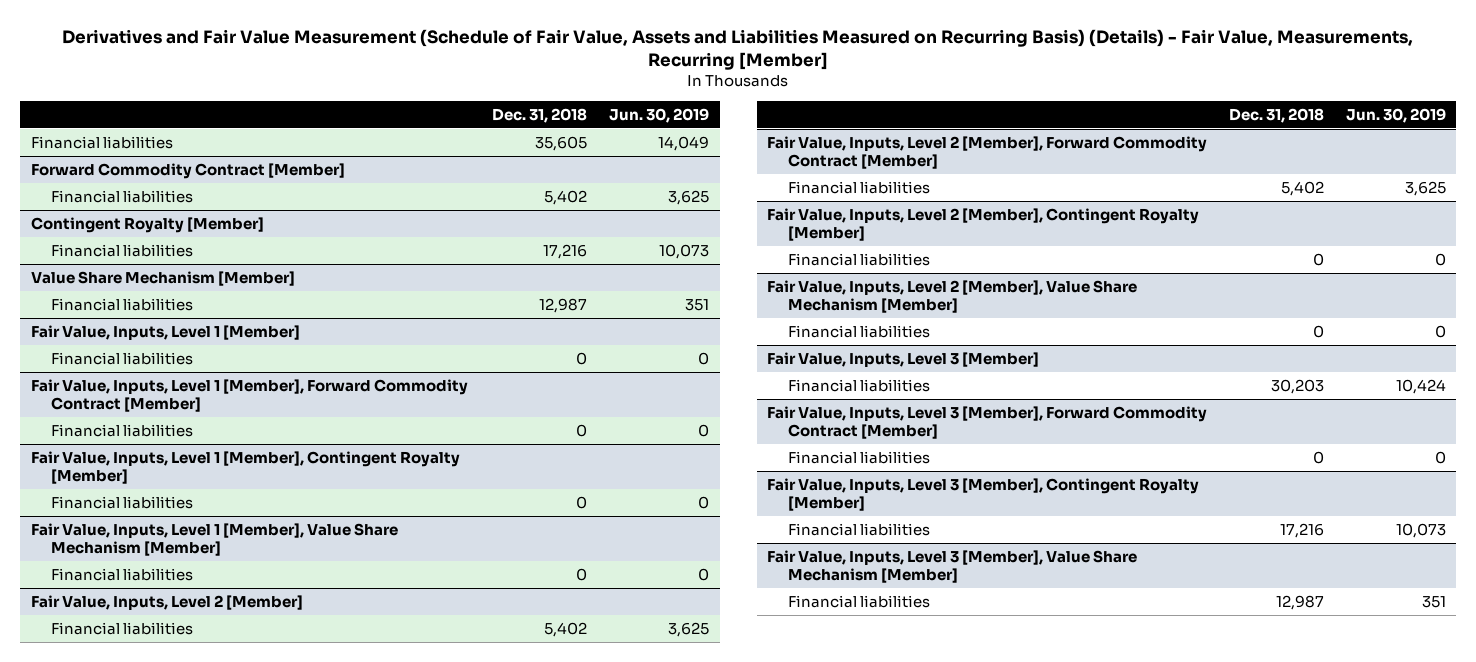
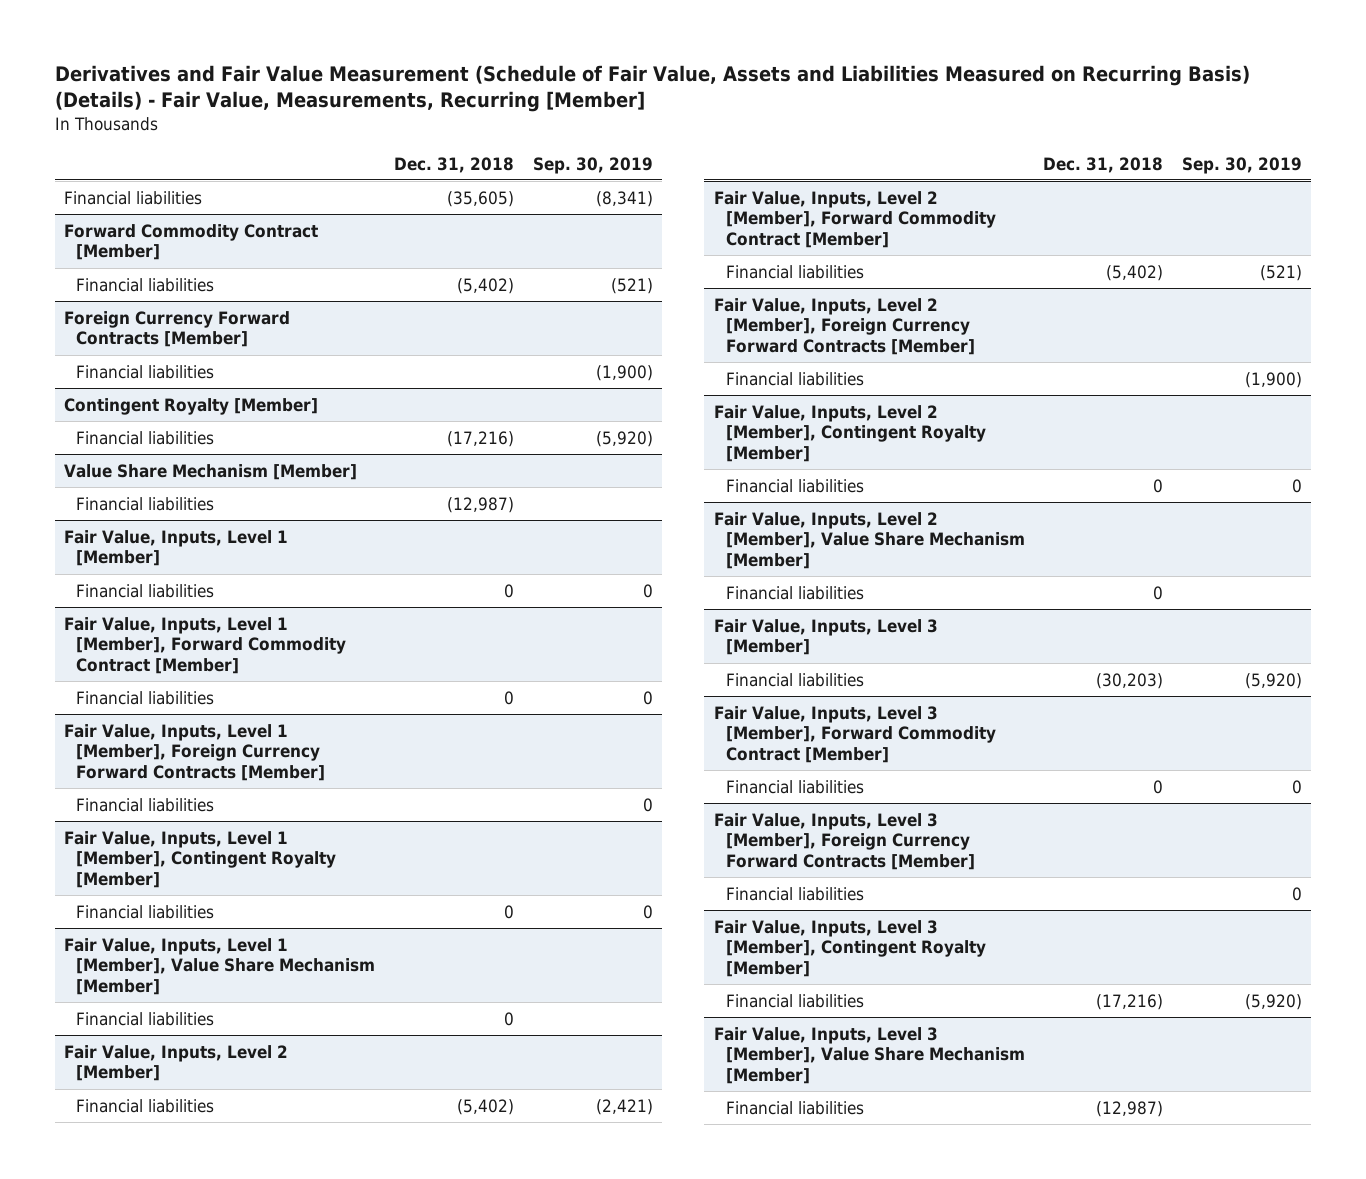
[608,107,709,123] Jun. 30, 2019 -> none
none -> [532,156,653,174] Sep. 30, 2019
[535,135,588,151] 35,605 -> [446,190,514,207] (35,605)
[544,189,588,205] 5,402 -> [456,277,514,294] (5,402)
none -> [64,310,291,348] Foreign Currency Forward Contracts [Member]
none -> [76,364,215,379] Financial liabilities
[543,243,588,259] 17,216 -> [446,430,514,447] (17,216)
[539,297,588,313] 12,987 -> [446,496,514,513] (12,987)
none -> [64,723,326,782] Fair Value, Inputs, Level 1 [Member], Foreign Currency Forward Contracts [Member]
none -> [76,797,215,812] Financial liabilities
[544,621,588,637] 5,402 -> [456,1098,514,1115] (5,402)
[1281,180,1325,196] 5,402 -> [1106,264,1164,281] (5,402)
none -> [713,297,975,356] Fair Value, Inputs, Level 2 [Member], Foreign Currency Forward Contracts [Member]
none -> [725,371,864,386] Financial liabilities
[1271,378,1325,394] 30,203 -> [1096,672,1164,689] (30,203)
none -> [713,812,975,871] Fair Value, Inputs, Level 3 [Member], Foreign Currency Forward Contracts [Member]
none -> [725,886,864,901] Financial liabilities
[1280,522,1325,538] 17,216 -> [1096,993,1164,1010] (17,216)
[1276,594,1325,610] 12,987 -> [1096,1100,1164,1117] (12,987)

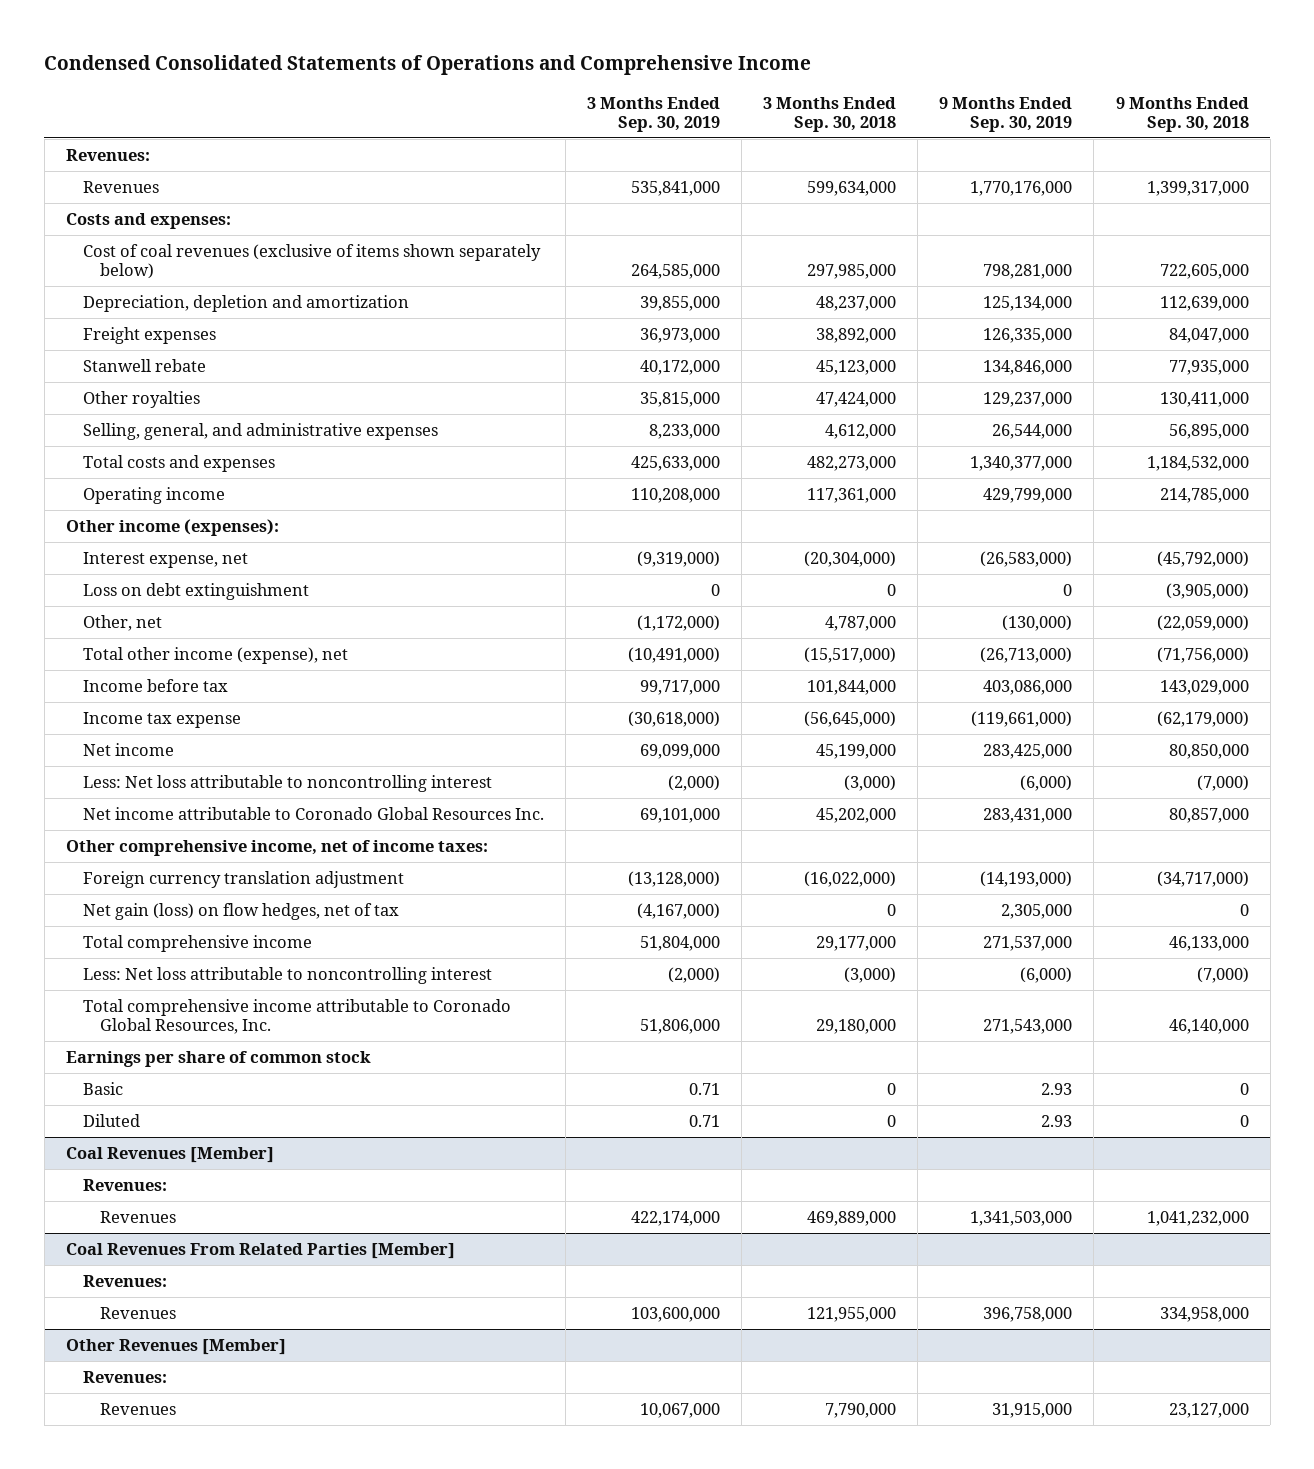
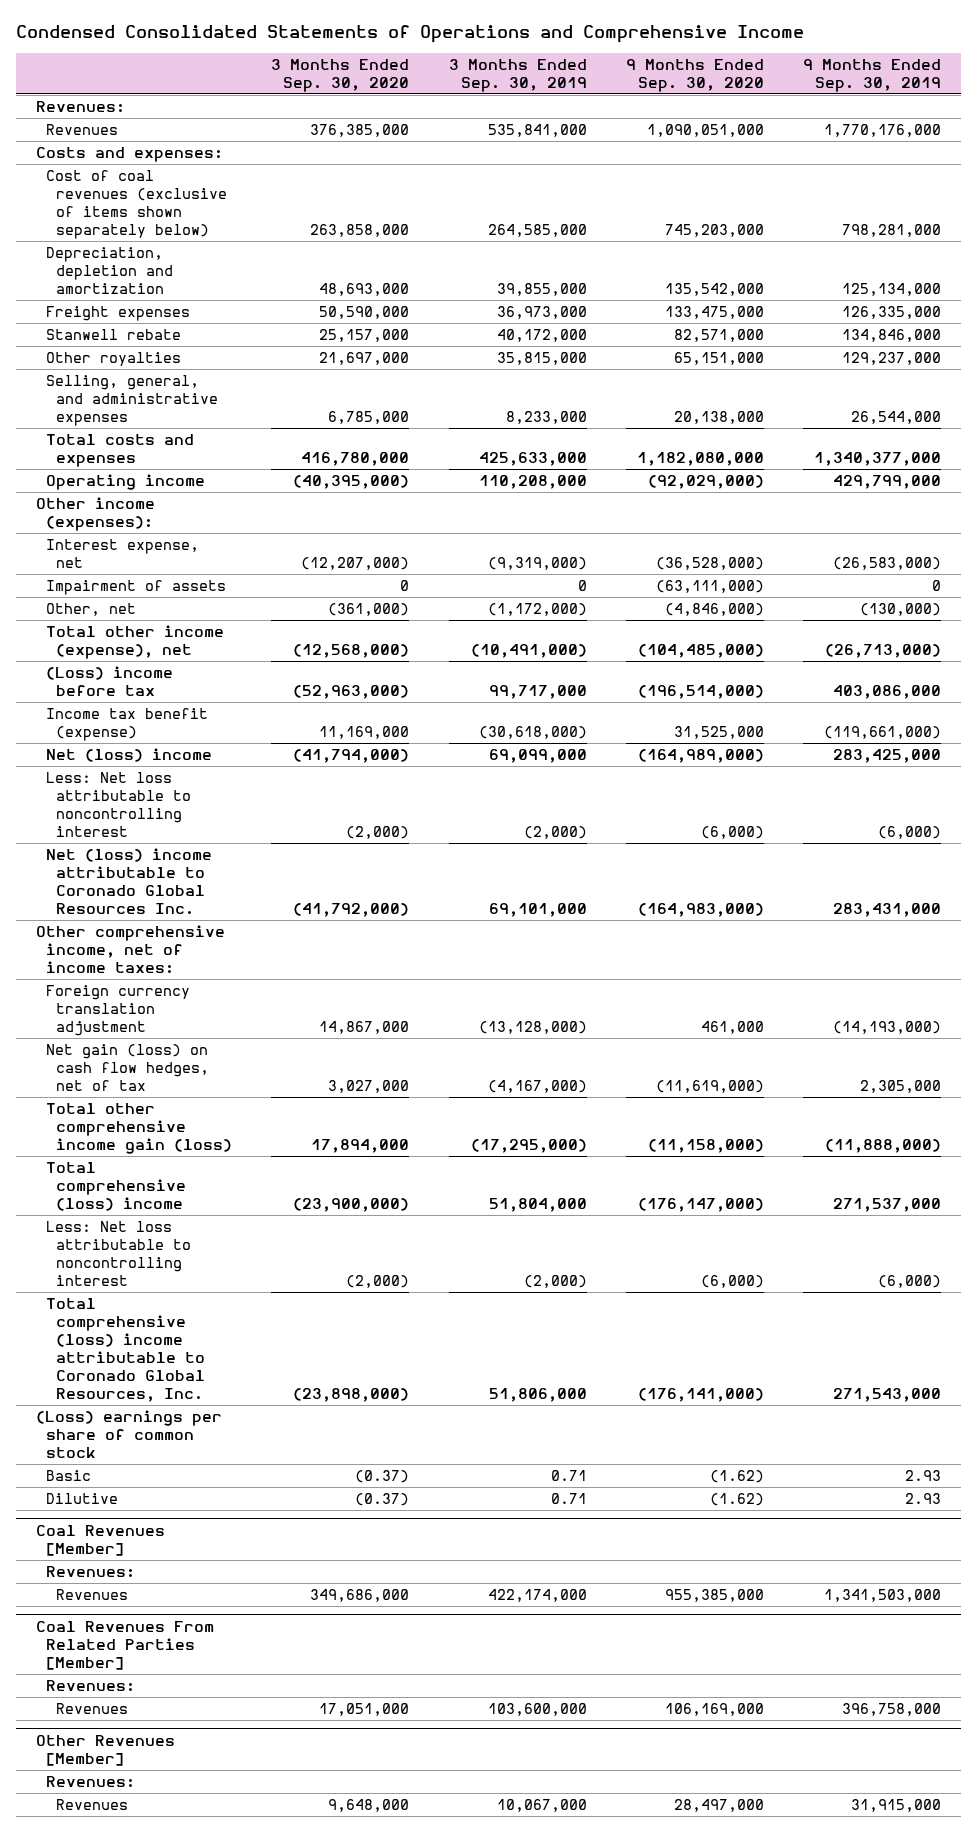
[763,96,897,133] 3 Months Ended Sep. 30, 2018 -> none
[1115,96,1249,133] 9 Months Ended Sep. 30, 2018 -> none
none -> [271,58,410,92] 3 Months Ended Sep. 30, 2020
none -> [626,58,765,92] 9 Months Ended Sep. 30, 2020
[83,582,310,600] Loss on debt extinguishment -> none
none -> [45,580,226,596] Impairment of assets
[83,678,229,692] Income before tax -> [45,666,173,696] (Loss) income before tax
[83,711,242,728] Income tax expense -> [45,708,208,741] Income tax benefit (expense)
[83,742,175,756] Net income -> [45,748,212,763] Net (loss) income
[83,806,545,820] Net income attributable to Coronado Global Resources Inc. -> [45,848,212,915] Net (loss) income attributable to Coronado Global Resources Inc.
[83,902,400,920] Net gain (loss) on flow hedges, net of tax -> [45,1044,210,1091] Net gain (loss) on cash flow hedges, net of tax
none -> [45,1103,233,1154] Total other comprehensive income gain (loss)
[83,934,313,952] Total comprehensive income -> [45,1162,187,1211] Total comprehensive (loss) income
[83,998,512,1035] Total comprehensive income attributable to Coronado Global Resources, Inc. -> [45,1298,206,1402] Total comprehensive (loss) income attributable to Coronado Global Resources, Inc.
[65,1050,371,1067] Earnings per share of common stock -> [35,1410,222,1458] (Loss) earnings per share of common stock
[83,1113,141,1127] Diluted -> [45,1493,118,1505] Dilutive

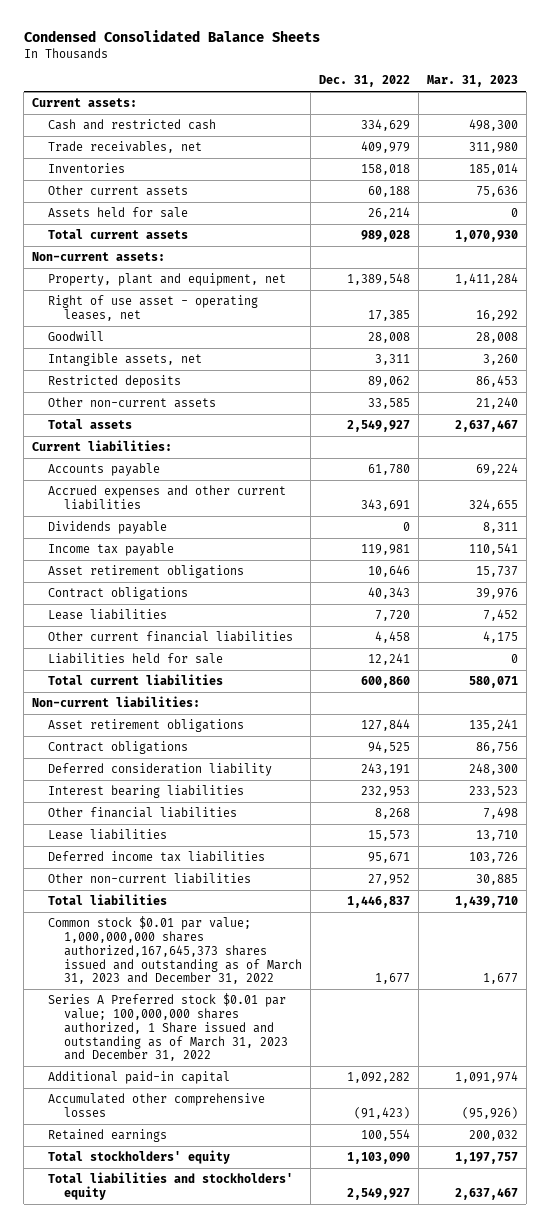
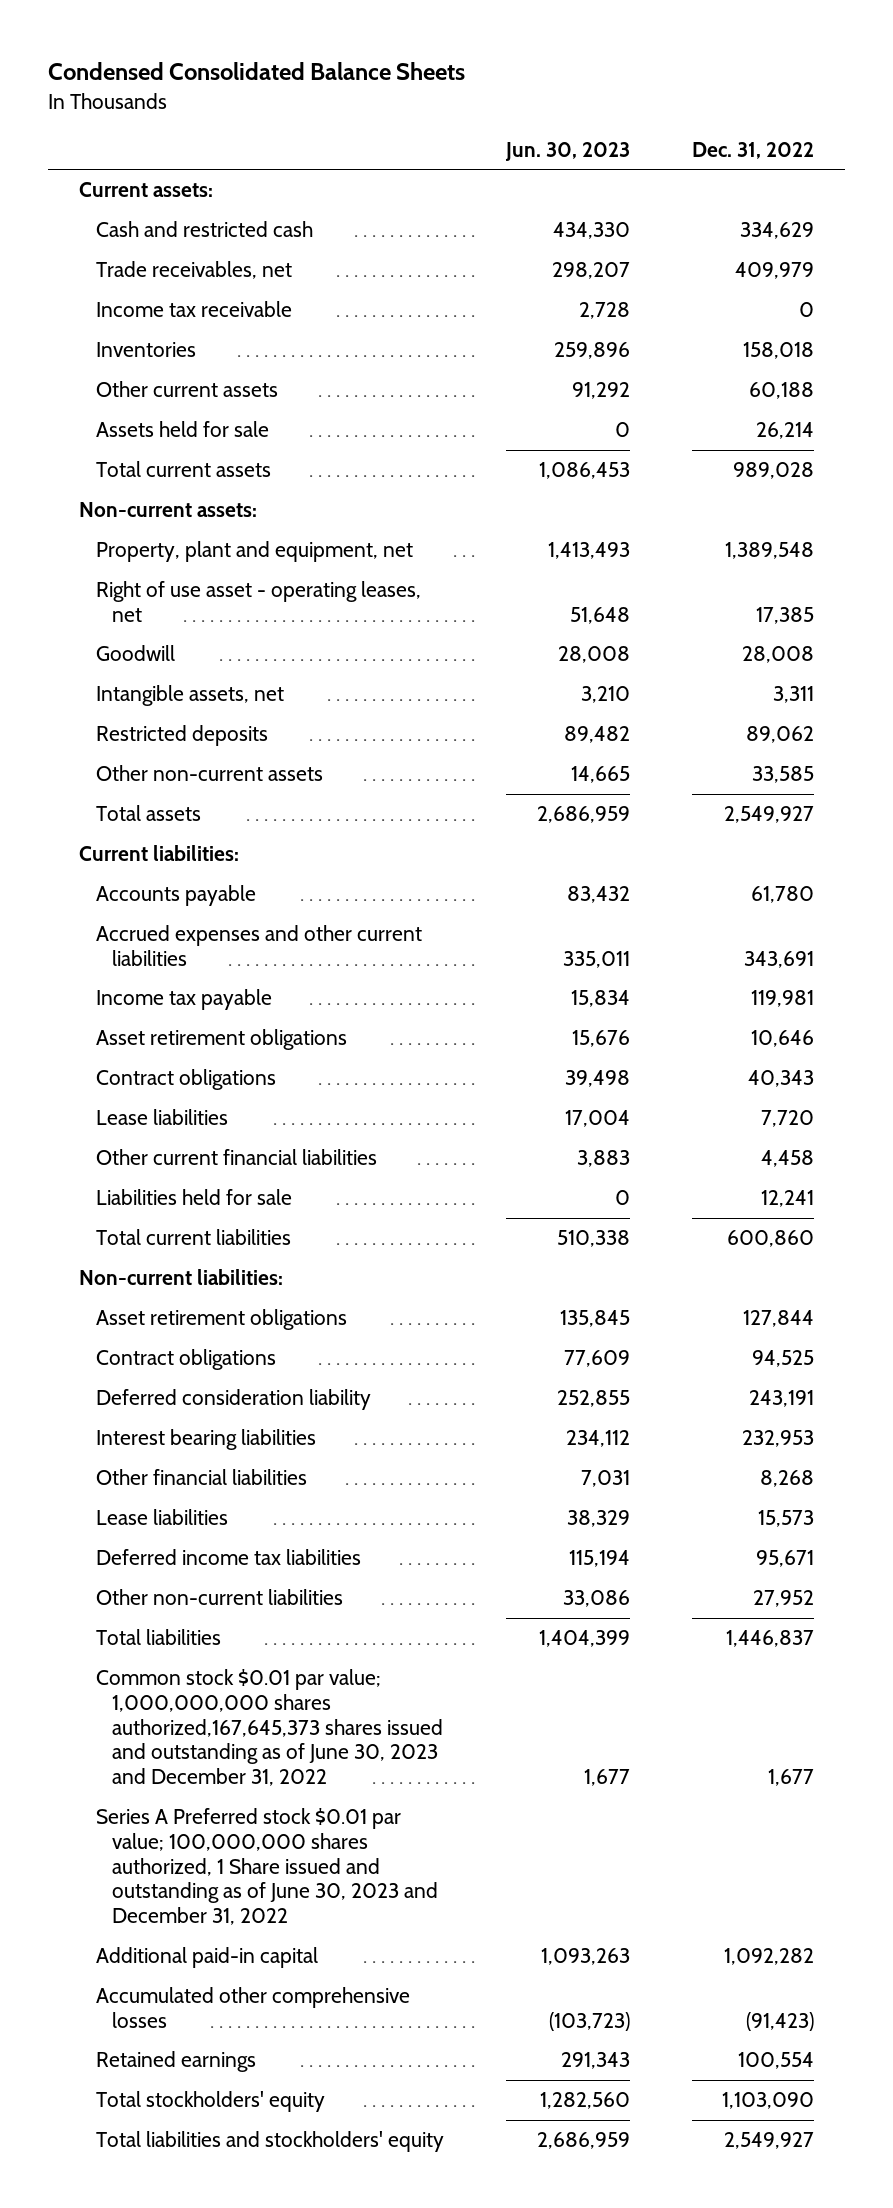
[426,75,518,88] Mar. 31, 2023 -> none
none -> [504,141,630,161] Jun. 30, 2023
none -> [95,301,292,318] Income tax receivable
[48,521,168,535] Dividends payable -> none
[48,916,303,985] Common stock $0.01 par value; 1,000,000,000 shares authorized,167,645,373 shares issued and outstanding as of March 31, 2023 and December 31, 2022 -> [95,1669,444,1787] Common stock $0.01 par value; 1,000,000,000 shares authorized,167,645,373 shares issued and outstanding as of June 30, 2023 and December 31, 2022
[48,993,289,1062] Series A Preferred stock $0.01 par value; 100,000,000 shares authorized, 1 Share issued and outstanding as of March 31, 2023 and December 31, 2022 -> [95,1808,439,1926] Series A Preferred stock $0.01 par value; 100,000,000 shares authorized, 1 Share issued and outstanding as of June 30, 2023 and December 31, 2022

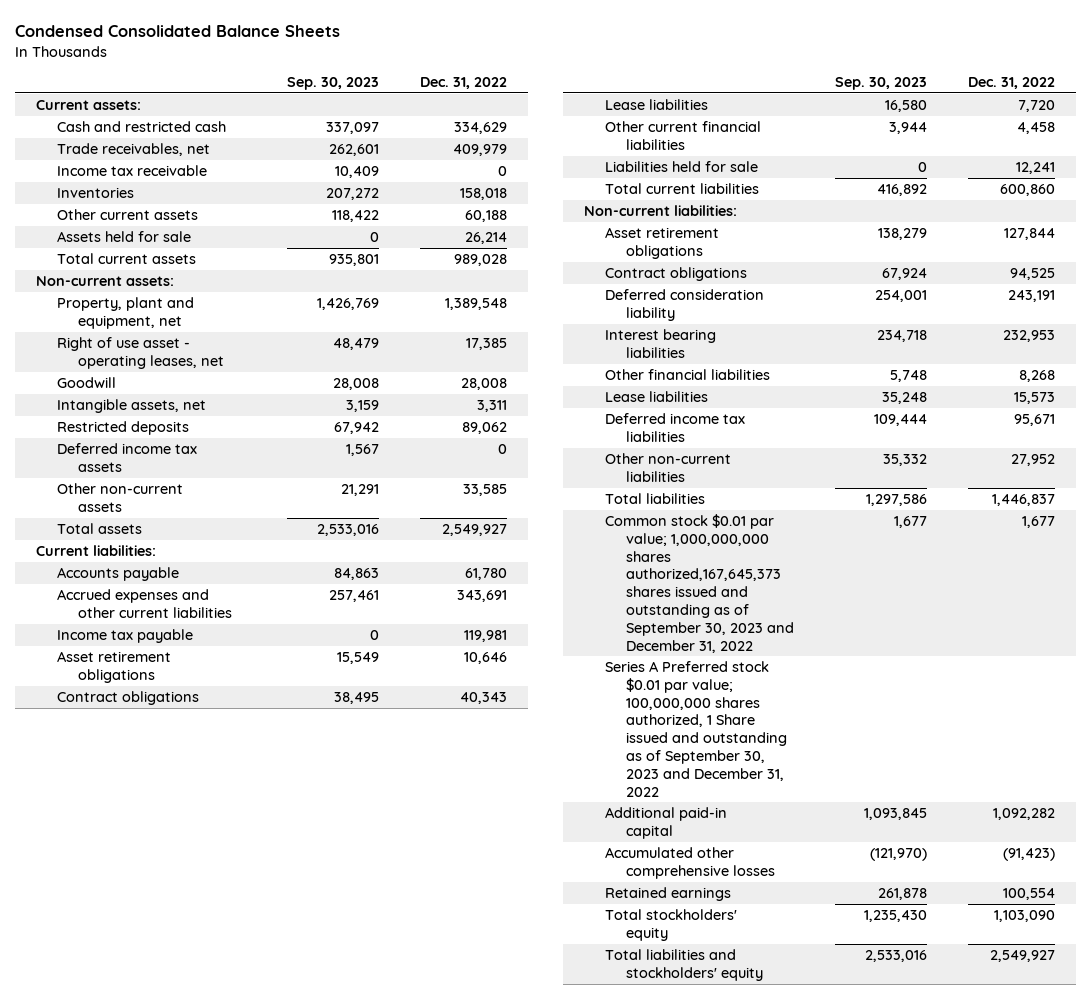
[504,141,630,161] Jun. 30, 2023 -> none
none -> [286,77,379,91] Sep. 30, 2023
none -> [56,442,197,472] Deferred income tax assets
[95,1669,444,1787] Common stock $0.01 par value; 1,000,000,000 shares authorized,167,645,373 shares issued and outstanding as of June 30, 2023 and December 31, 2022 -> [604,513,794,653] Common stock $0.01 par value; 1,000,000,000 shares authorized,167,645,373 shares issued and outstanding as of September 30, 2023 and December 31, 2022
[95,1808,439,1926] Series A Preferred stock $0.01 par value; 100,000,000 shares authorized, 1 Share issued and outstanding as of June 30, 2023 and December 31, 2022 -> [604,660,787,797] Series A Preferred stock $0.01 par value; 100,000,000 shares authorized, 1 Share issued and outstanding as of September 30, 2023 and December 31, 2022

